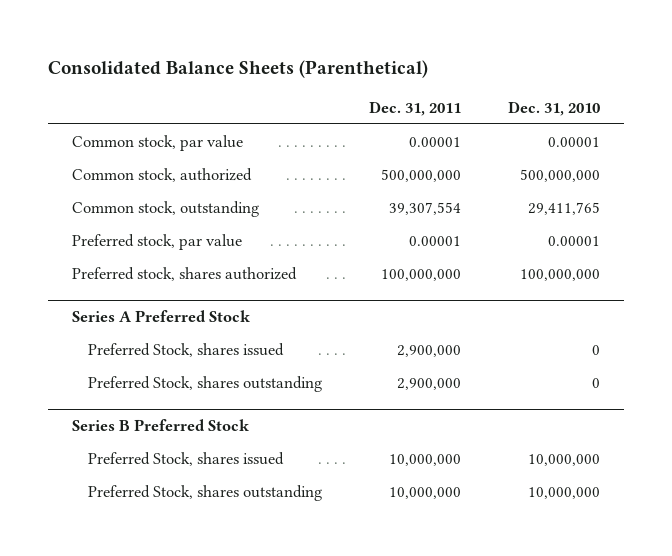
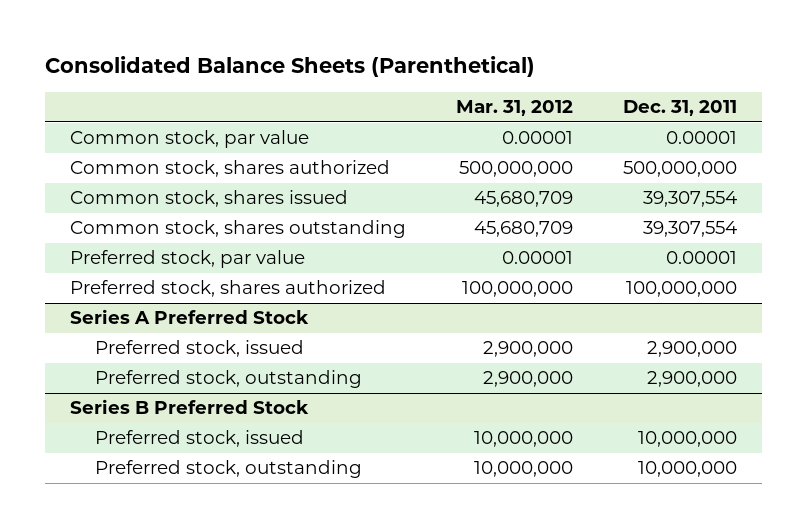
[508,100,601,116] Dec. 31, 2010 -> none
none -> [455,100,573,117] Mar. 31, 2012
[71,167,252,182] Common stock, authorized -> [69,160,390,178] Common stock, shares authorized
none -> [69,190,348,208] Common stock, shares issued
[71,200,259,217] Common stock, outstanding -> [69,220,406,239] Common stock, shares outstanding
[88,342,285,357] Preferred Stock, shares issued -> [94,340,304,358] Preferred stock, issued
[88,375,323,392] Preferred Stock, shares outstanding -> [94,370,362,389] Preferred stock, outstanding
[88,451,285,466] Preferred Stock, shares issued -> [94,430,304,448] Preferred stock, issued
[88,484,323,501] Preferred Stock, shares outstanding -> [94,460,362,479] Preferred stock, outstanding

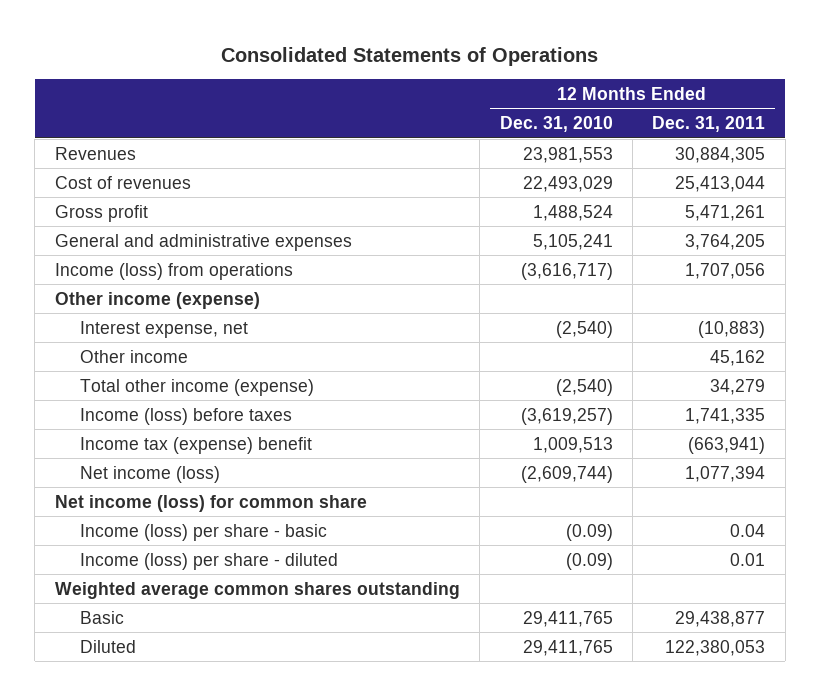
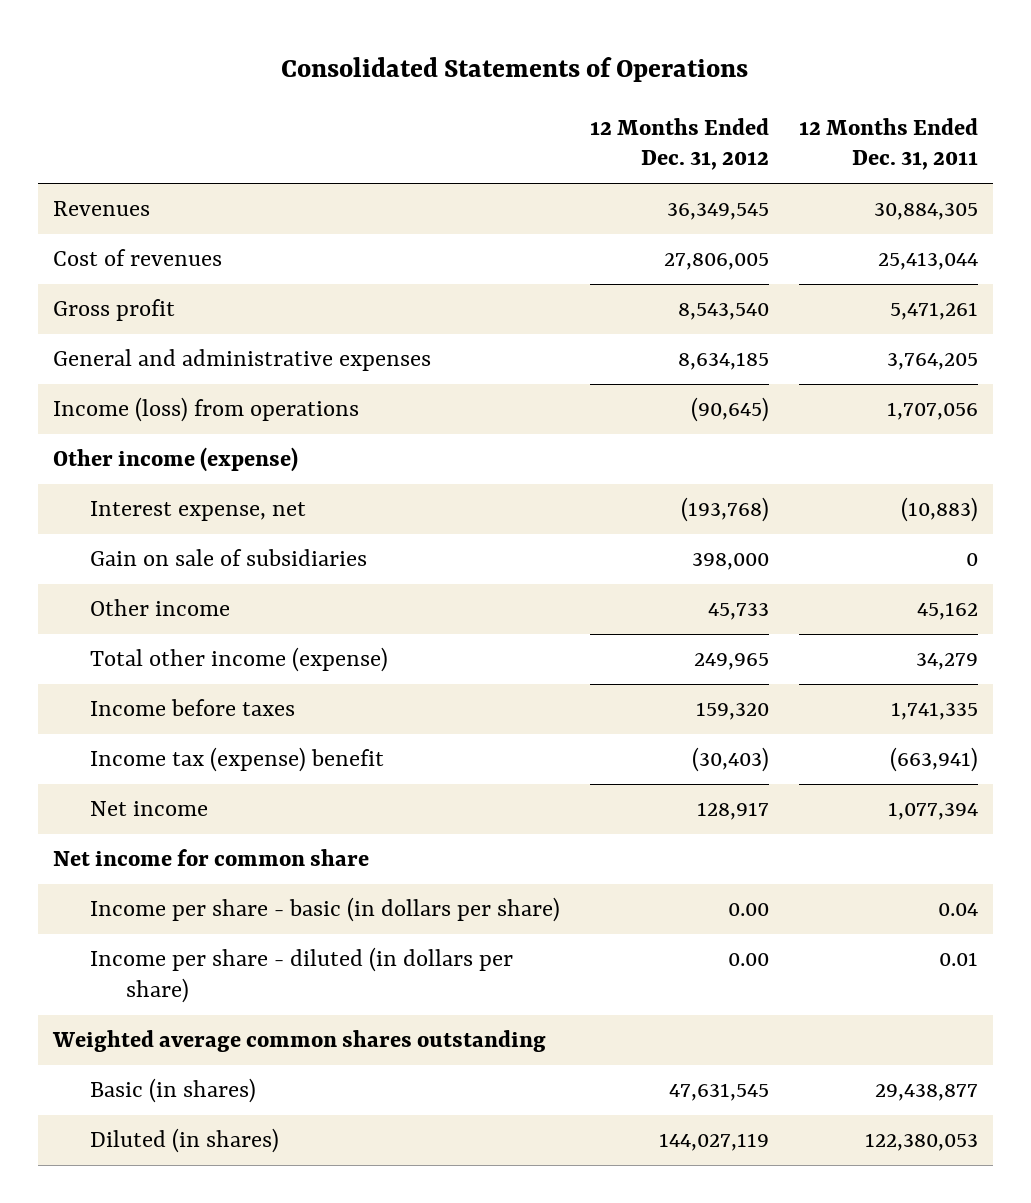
[499,115,613,132] Dec. 31, 2010 -> none
none -> [589,117,769,171] 12 Months Ended Dec. 31, 2012
none -> [89,549,367,567] Gain on sale of subsidiaries
[79,407,292,425] Income (loss) before taxes -> [89,699,295,717] Income before taxes
[79,465,220,483] Net income (loss) -> [89,801,208,817] Net income
[54,494,367,512] Net income (loss) for common share -> [52,849,369,867] Net income for common share
[79,523,327,541] Income (loss) per share - basic -> [89,897,560,923] Income per share - basic (in dollars per share)
[79,552,338,570] Income (loss) per share - diluted -> [89,947,513,1003] Income per share - diluted (in dollars per share)
[79,610,124,624] Basic -> [89,1078,256,1104] Basic (in shares)
[79,639,136,653] Diluted -> [89,1128,279,1154] Diluted (in shares)

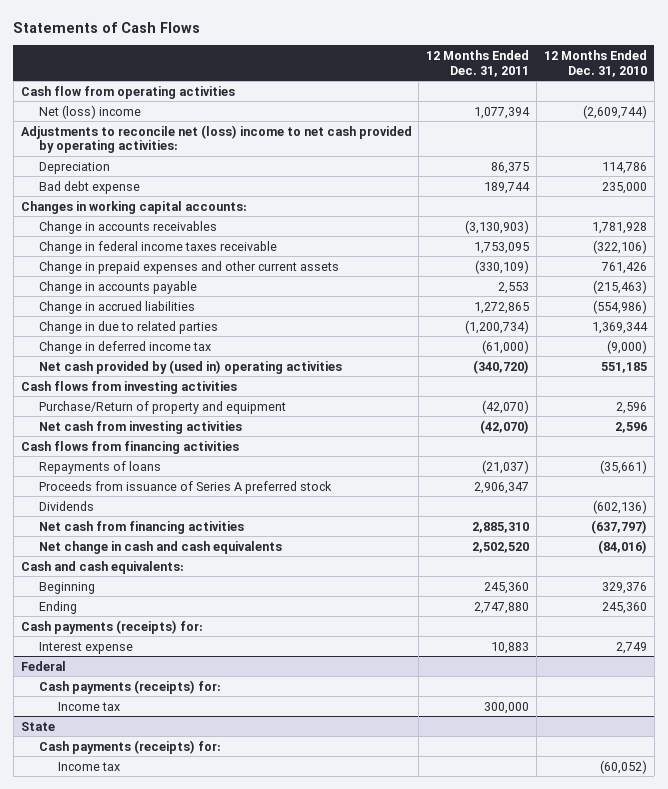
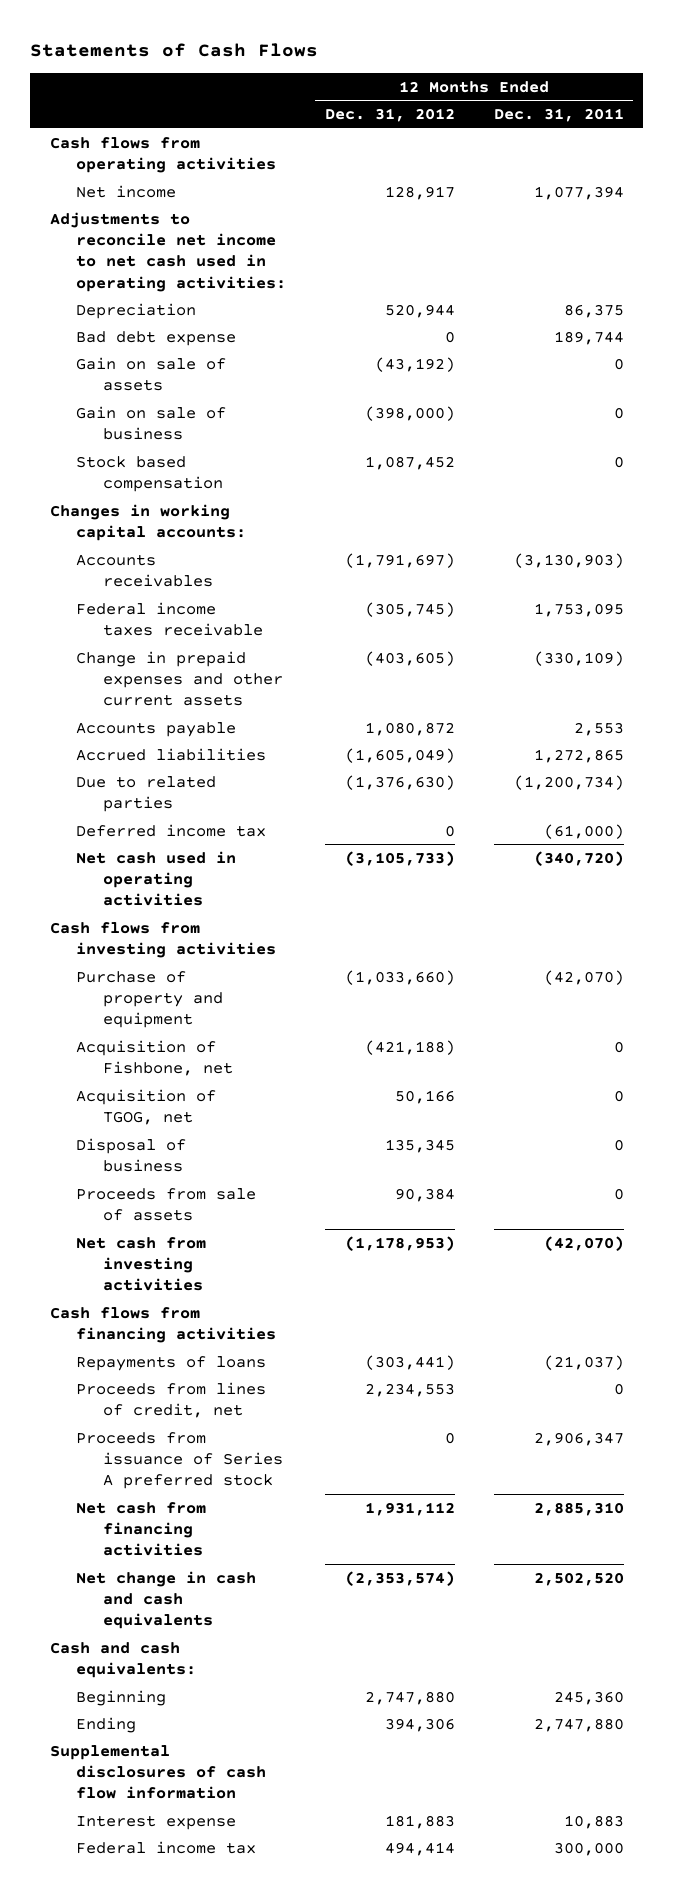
[544,49,648,77] 12 Months Ended Dec. 31, 2010 -> none
none -> [325,108,456,123] Dec. 31, 2012
[20,85,235,99] Cash flow from operating activities -> [49,136,277,173] Cash flows from operating activities
[39,104,142,119] Net (loss) income -> [76,184,177,198] Net income
[20,124,412,154] Adjustments to reconcile net (loss) income to net cash provided by operating activities: -> [49,211,287,292] Adjustments to reconcile net income to net cash used in operating activities:
none -> [76,356,227,391] Gain on sale of assets
none -> [76,405,227,440] Gain on sale of business
none -> [76,455,224,492] Stock based compensation
[39,220,218,234] Change in accounts receivables -> [76,553,214,587] Accounts receivables
[39,240,278,254] Change in federal income taxes receivable -> [76,601,264,636] Federal income taxes receivable
[39,280,198,294] Change in accounts payable -> [76,721,237,737] Accounts payable
[39,300,196,314] Change in accrued liabilities -> [76,747,267,761] Accrued liabilities
[39,320,219,334] Change in due to related parties -> [76,775,217,812] Due to related parties
[39,340,212,354] Change in deferred income tax -> [76,823,267,837] Deferred income tax
[39,359,343,374] Net cash provided by (used in) operating activities -> [76,850,237,907] Net cash used in operating activities
[39,400,287,414] Purchase/Return of property and equipment -> [76,970,224,1029] Purchase of property and equipment
none -> [76,1039,234,1076] Acquisition of Fishbone, net
none -> [76,1088,217,1125] Acquisition of TGOG, net
none -> [76,1137,187,1172] Disposal of business
none -> [76,1187,257,1221] Proceeds from sale of assets
none -> [76,1381,267,1418] Proceeds from lines of credit, net
[39,500,95,511] Dividends -> none
[20,619,203,634] Cash payments (receipts) for: -> none
none -> [49,1744,267,1800] Supplemental disclosures of cash flow information
[20,660,66,671] Federal -> none
[39,679,222,694] Cash payments (receipts) for: -> none
[20,721,55,731] State -> none
[39,739,222,754] Cash payments (receipts) for: -> none
[58,761,121,771] Income tax -> none
[58,701,121,711] Income tax -> [76,1840,257,1854] Federal income tax

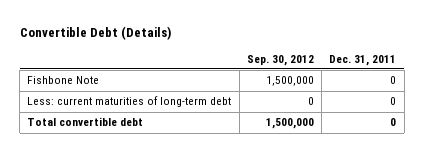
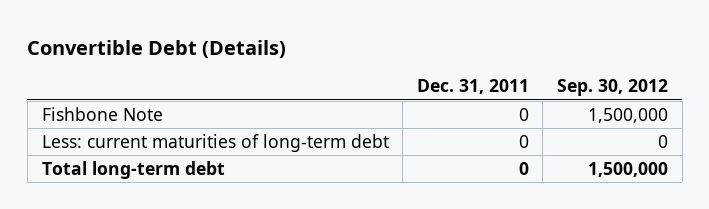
[27,117,144,127] Total convertible debt -> [41,161,225,180] Total long-term debt

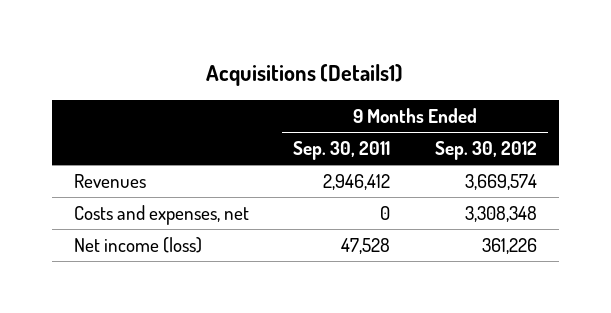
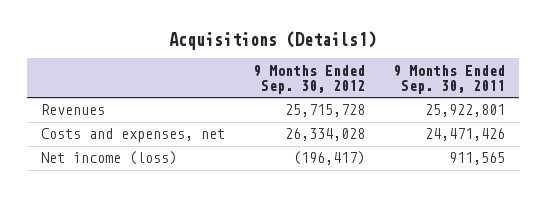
[323,173,391,190] 2,946,412 -> [425,104,506,118] 25,922,801
[464,173,537,190] 3,669,574 -> [285,104,366,118] 25,715,728
[380,205,391,220] 0 -> [425,128,506,142] 24,471,426
[464,205,537,222] 3,308,348 -> [285,128,366,142] 26,334,028
[341,237,391,254] 47,528 -> [449,152,506,166] 911,565
[481,237,537,254] 361,226 -> [293,151,366,166] (196,417)

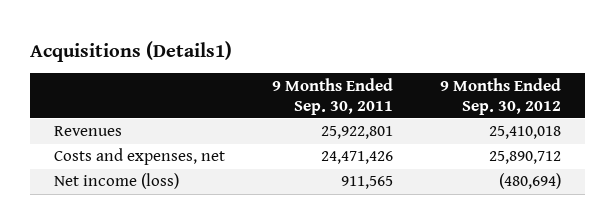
[285,104,366,118] 25,715,728 -> [489,126,562,140] 25,410,018
[285,128,366,142] 26,334,028 -> [489,151,562,165] 25,890,712
[293,151,366,166] (196,417) -> [499,173,562,190] (480,694)

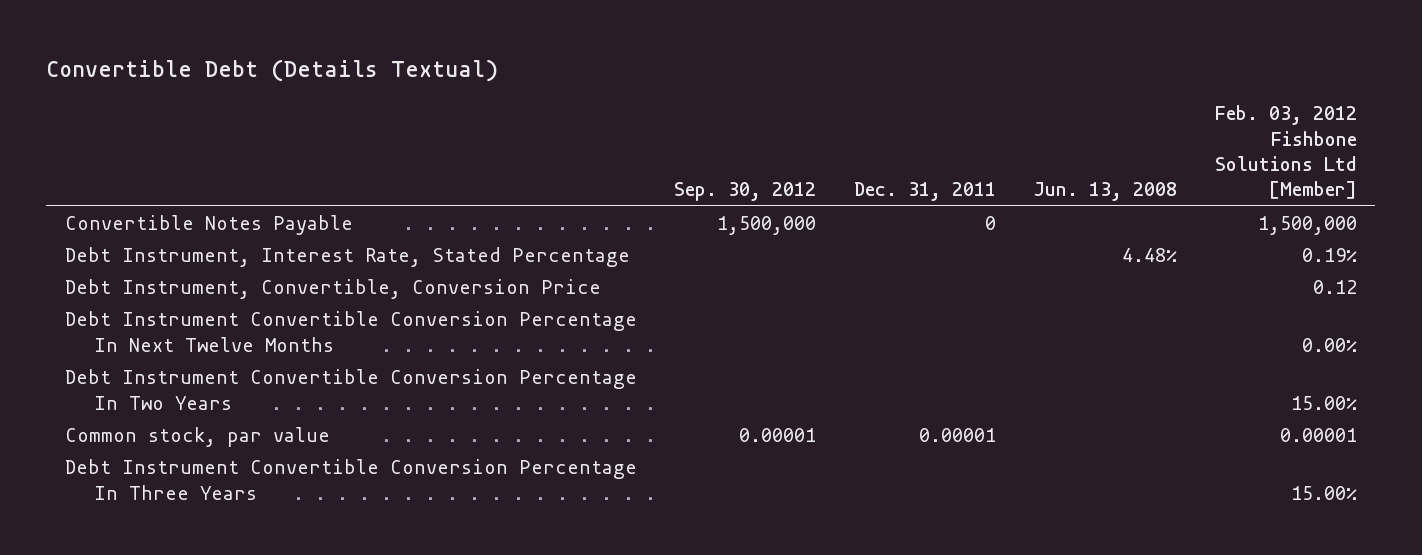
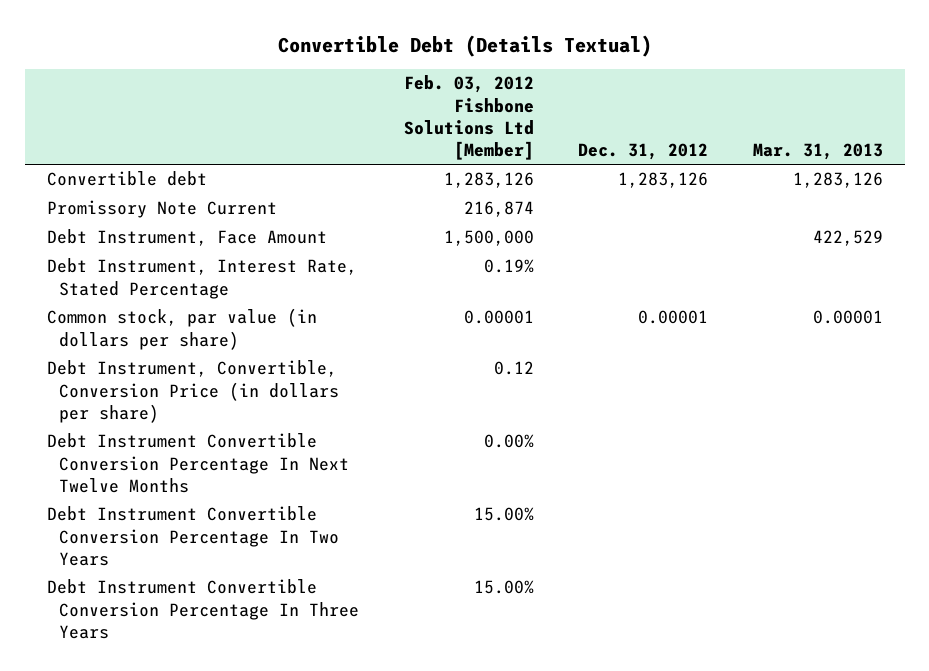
[674,182,817,202] Sep. 30, 2012 -> none
[853,182,996,202] Dec. 31, 2011 -> none
[1033,182,1178,202] Jun. 13, 2008 -> none
none -> [578,142,709,160] Dec. 31, 2012
none -> [752,142,883,160] Mar. 31, 2013
[64,215,353,236] Convertible Notes Payable -> none
none -> [46,171,207,187] Convertible debt
none -> [46,200,277,219] Promissory Note Current
none -> [46,229,327,247] Debt Instrument, Face Amount
none -> [46,308,317,350] Common stock, par value (in dollars per share)
[64,279,601,300] Debt Instrument, Convertible, Conversion Price -> [46,360,340,423] Debt Instrument, Convertible, Conversion Price (in dollars per share)
[64,427,330,448] Common stock, par value -> none

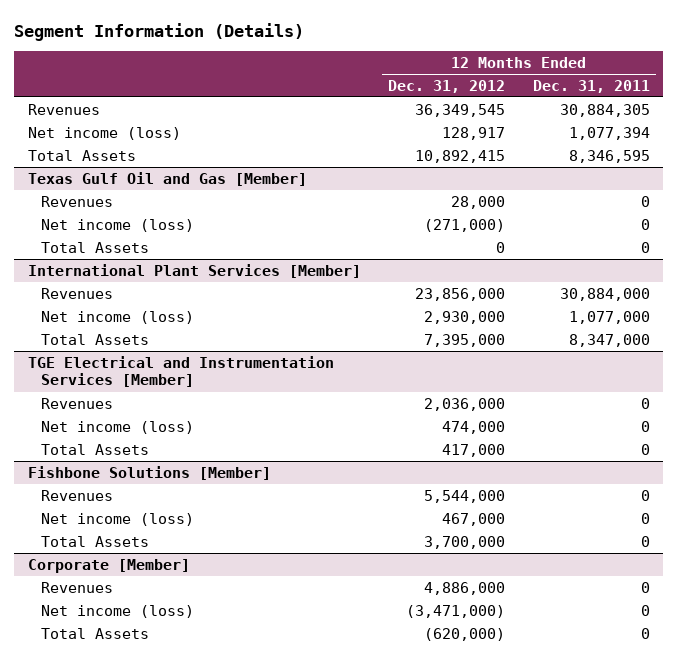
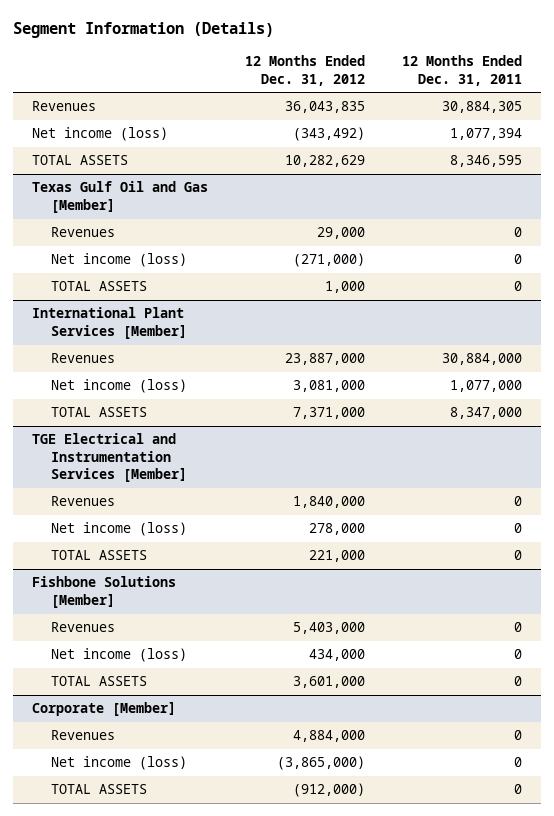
[415,103,506,117] 36,349,545 -> [284,101,365,114] 36,043,835
[442,126,506,140] 128,917 -> [292,127,365,142] (343,492)
[28,149,137,161] Total Assets -> [31,155,128,166] TOTAL ASSETS
[415,149,506,163] 10,892,415 -> [284,155,365,168] 10,282,629
[451,195,506,209] 28,000 -> [316,227,365,240] 29,000
[41,241,150,253] Total Assets -> [50,281,147,292] TOTAL ASSETS
[496,241,506,253] 0 -> [324,281,365,294] 1,000
[415,287,506,301] 23,856,000 -> [284,353,365,366] 23,887,000
[424,310,506,324] 2,930,000 -> [292,380,365,393] 3,081,000
[41,333,150,345] Total Assets -> [50,407,147,418] TOTAL ASSETS
[424,333,506,347] 7,395,000 -> [292,407,365,420] 7,371,000
[424,397,506,411] 2,036,000 -> [292,496,365,509] 1,840,000
[442,420,506,434] 474,000 -> [308,523,365,536] 278,000
[41,443,150,455] Total Assets -> [50,550,147,561] TOTAL ASSETS
[442,443,506,457] 417,000 -> [308,550,365,563] 221,000
[424,489,506,503] 5,544,000 -> [292,622,365,635] 5,403,000
[442,512,506,526] 467,000 -> [308,649,365,662] 434,000
[41,535,150,547] Total Assets -> [50,676,147,687] TOTAL ASSETS
[424,535,506,549] 3,700,000 -> [292,676,365,689] 3,601,000
[424,581,506,595] 4,886,000 -> [292,730,365,743] 4,884,000
[406,604,506,618] (3,471,000) -> [276,756,365,771] (3,865,000)
[41,627,150,639] Total Assets -> [50,784,147,795] TOTAL ASSETS
[424,627,506,641] (620,000) -> [292,783,365,798] (912,000)

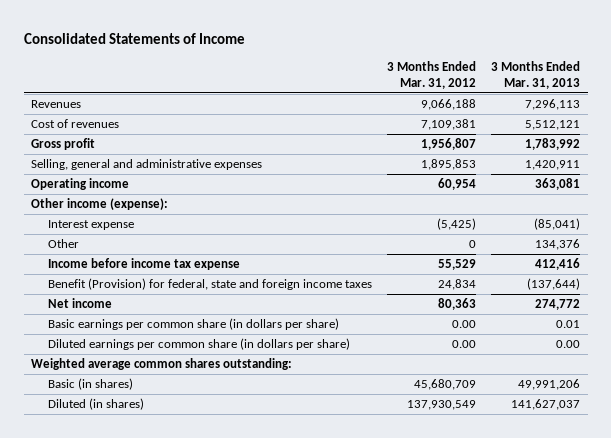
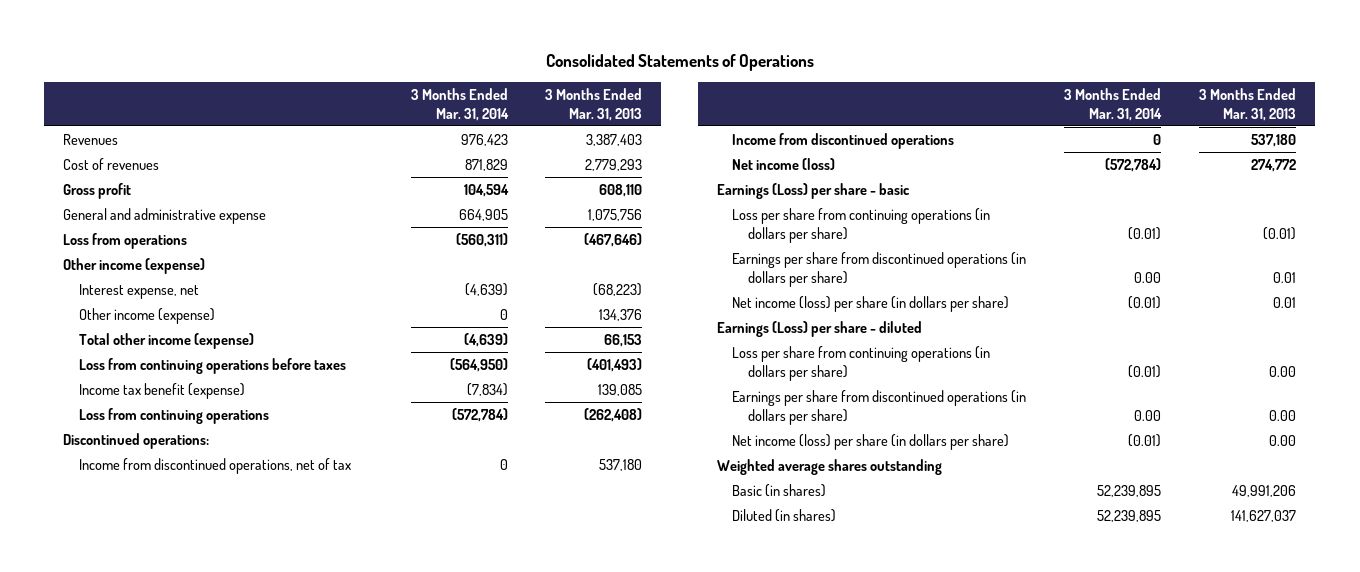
[23,32,245,44] Consolidated Statements of Income -> [545,54,814,72] Consolidated Statements of Operations
[387,60,477,90] 3 Months Ended Mar. 31, 2012 -> none
none -> [410,87,509,121] 3 Months Ended Mar. 31, 2014
[30,178,129,191] Operating income -> none
[525,99,581,111] 7,296,113 -> [586,133,643,146] 3,387,403
[525,120,581,131] 5,512,121 -> [585,158,643,171] 2,779,293
[525,138,581,151] 1,783,992 -> [599,183,643,197] 608,110
[30,159,262,171] Selling, general and administrative expenses -> [63,207,267,224] General and administrative expense
[525,160,581,171] 1,420,911 -> [588,208,643,221] 1,075,756
none -> [63,232,188,249] Loss from operations
[30,198,168,211] Other income (expense): -> [63,257,206,274] Other income (expense)
[48,220,135,231] Interest expense -> [78,283,199,299] Interest expense, net
[534,218,581,231] (85,041) -> [593,282,643,296] (68,223)
[48,239,80,249] Other -> [78,307,215,324] Other income (expense)
none -> [78,332,254,349] Total other income (expense)
[48,258,241,271] Income before income tax expense -> [78,357,346,374] Loss from continuing operations before taxes
[535,258,581,271] 412,416 -> [587,357,643,372] (401,493)
[48,278,373,291] Benefit (Provision) for federal, state and foreign income taxes -> [78,382,245,399] Income tax benefit (expense)
[527,278,581,291] (137,644) -> [598,383,643,396] 139,085
none -> [78,407,269,424] Loss from continuing operations
none -> [63,432,210,449] Discontinued operations:
none -> [78,457,351,474] Income from discontinued operations, net of tax
none -> [732,132,955,149] Income from discontinued operations
[48,298,113,309] Net income -> [732,157,836,170] Net income (loss)
none -> [717,182,911,199] Earnings (Loss) per share - basic
none -> [732,207,991,243] Loss per share from continuing operations (in dollars per share)
none -> [732,251,1027,287] Earnings per share from discontinued operations (in dollars per share)
[48,318,340,331] Basic earnings per common share (in dollars per share) -> [732,295,1010,312] Net income (loss) per share (in dollars per share)
none -> [717,320,923,337] Earnings (Loss) per share - diluted
none -> [732,345,991,381] Loss per share from continuing operations (in dollars per share)
none -> [732,389,1027,425] Earnings per share from discontinued operations (in dollars per share)
[48,338,351,351] Diluted earnings per common share (in dollars per share) -> [732,433,1010,450] Net income (loss) per share (in dollars per share)
[30,358,292,371] Weighted average common shares outstanding: -> [717,458,943,475] Weighted average shares outstanding

